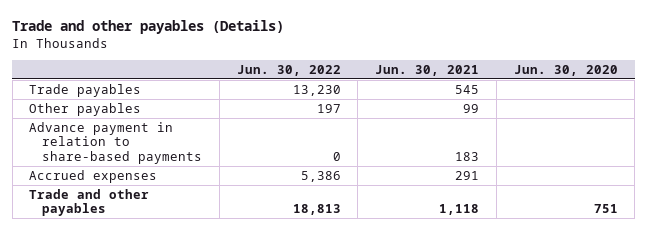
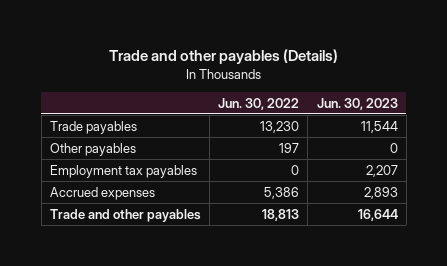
[375,64,480,76] Jun. 30, 2021 -> none
[513,64,618,76] Jun. 30, 2020 -> none
none -> [316,97,398,110] Jun. 30, 2023
[29,121,203,164] Advance payment in relation to share-based payments -> none
none -> [49,164,197,178] Employment tax payables

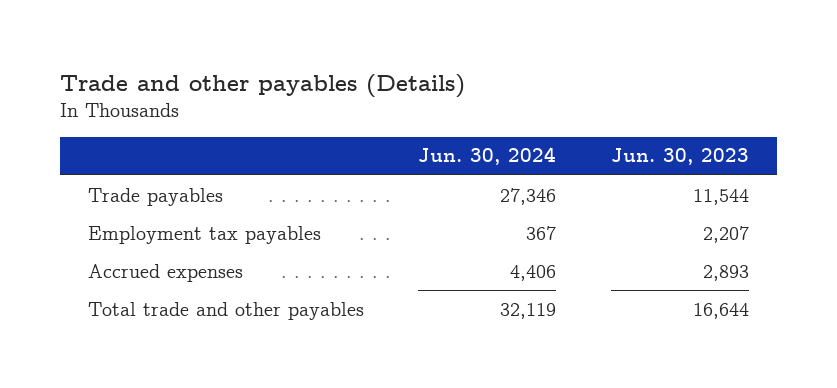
[218,97,300,110] Jun. 30, 2022 -> none
none -> [418,147,557,166] Jun. 30, 2024
[49,142,136,156] Other payables -> none
[49,208,201,222] Trade and other payables -> [87,301,364,320] Total trade and other payables

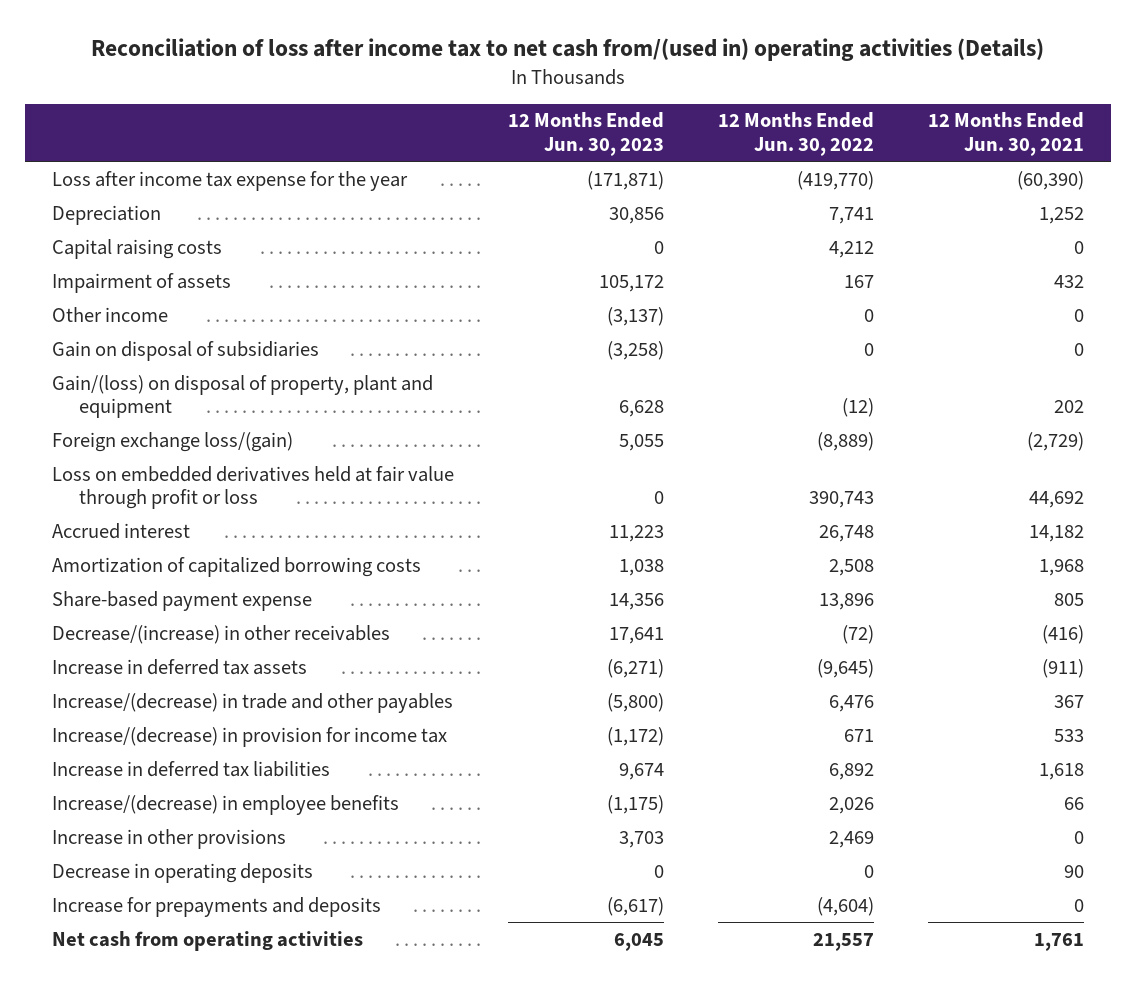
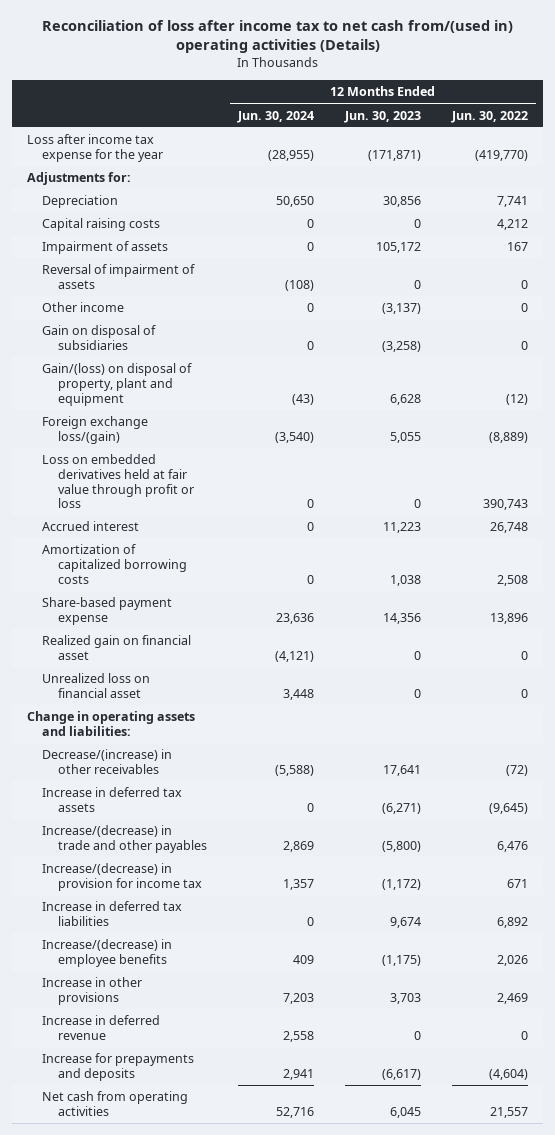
[928,112,1085,157] 12 Months Ended Jun. 30, 2021 -> none
none -> [236,110,314,123] Jun. 30, 2024
none -> [27,172,132,186] Adjustments for:
none -> [42,264,196,289] Reversal of impairment of assets
none -> [42,635,192,660] Realized gain on financial asset
none -> [42,673,151,698] Unrealized loss on financial asset
none -> [27,711,196,736] Change in operating assets and liabilities:
[51,862,313,883] Decrease in operating deposits -> none
none -> [42,1015,161,1040] Increase in deferred revenue

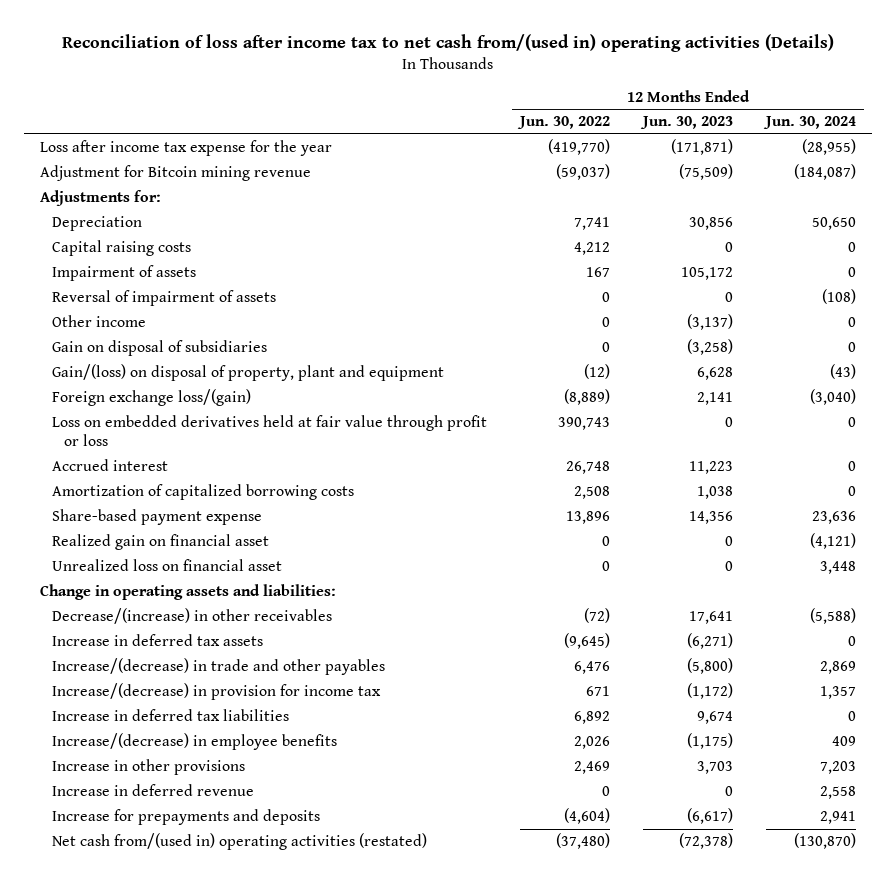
none -> [40,165,312,182] Adjustment for Bitcoin mining revenue
[274,431,314,443] (3,540) -> [809,389,856,406] (3,040)
[389,431,421,443] 5,055 -> [696,392,733,406] 2,141
[42,1091,189,1116] Net cash from operating activities -> [52,833,428,851] Net cash from/(used in) operating activities (restated)
[275,1106,314,1118] 52,716 -> [793,833,856,850] (130,870)
[389,1106,421,1118] 6,045 -> [678,833,733,850] (72,378)
[489,1106,528,1118] 21,557 -> [556,833,611,850] (37,480)

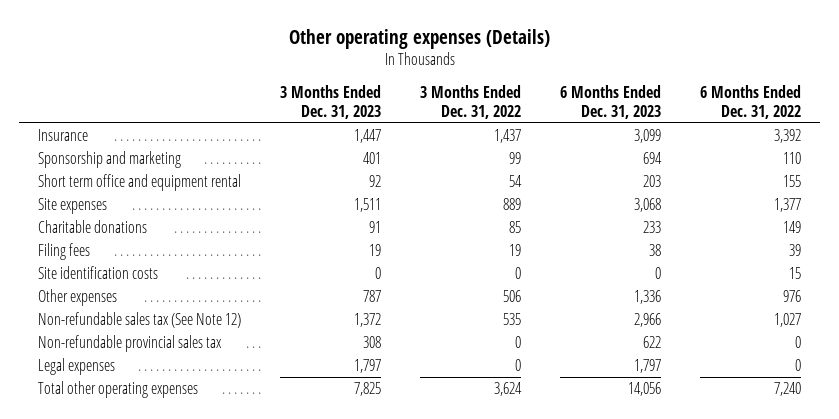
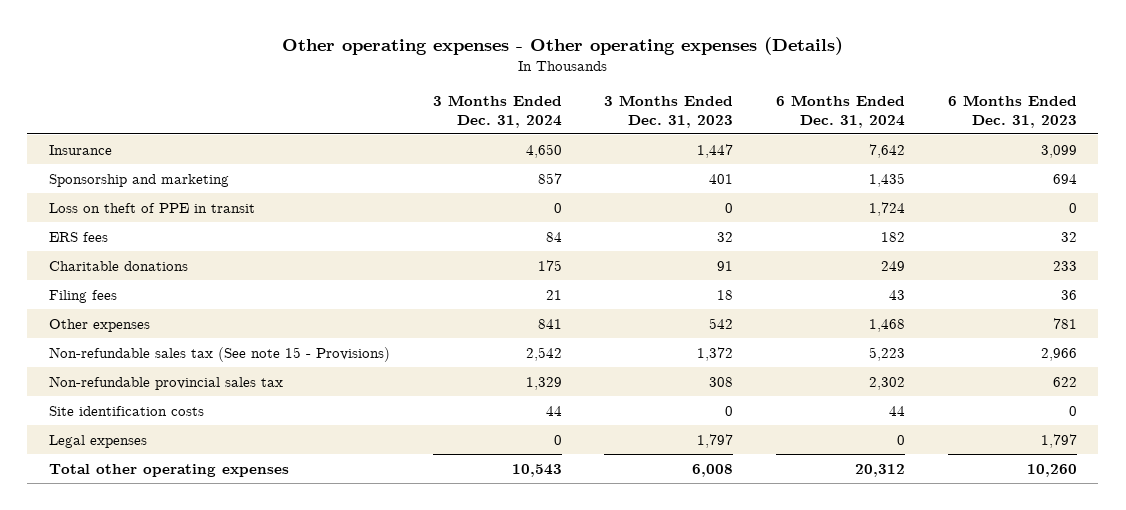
[288,28,550,49] Other operating expenses (Details) -> [281,36,843,55] Other operating expenses - Other operating expenses (Details)
[420,85,522,120] 3 Months Ended Dec. 31, 2022 -> none
[699,85,801,120] 6 Months Ended Dec. 31, 2022 -> none
none -> [432,95,562,128] 3 Months Ended Dec. 31, 2024
none -> [776,95,906,128] 6 Months Ended Dec. 31, 2024
[38,173,242,191] Short term office and equipment rental -> none
[38,197,108,214] Site expenses -> none
none -> [48,202,255,213] Loss on theft of PPE in transit
none -> [48,231,108,242] ERS fees
[369,243,382,256] 19 -> [717,289,734,300] 18
[648,243,661,256] 38 -> [1060,289,1077,300] 36
[363,289,382,302] 787 -> [709,317,734,329] 542
[633,289,661,304] 1,336 -> [1052,317,1077,329] 781
[38,311,242,328] Non-refundable sales tax (See Note 12) -> [48,346,390,362] Non-refundable sales tax (See note 15 - Provisions)
[38,265,159,279] Site identification costs -> [48,405,204,416] Site identification costs
[354,381,382,396] 7,825 -> [692,463,734,477] 6,008
[627,381,661,396] 14,056 -> [1026,463,1077,477] 10,260

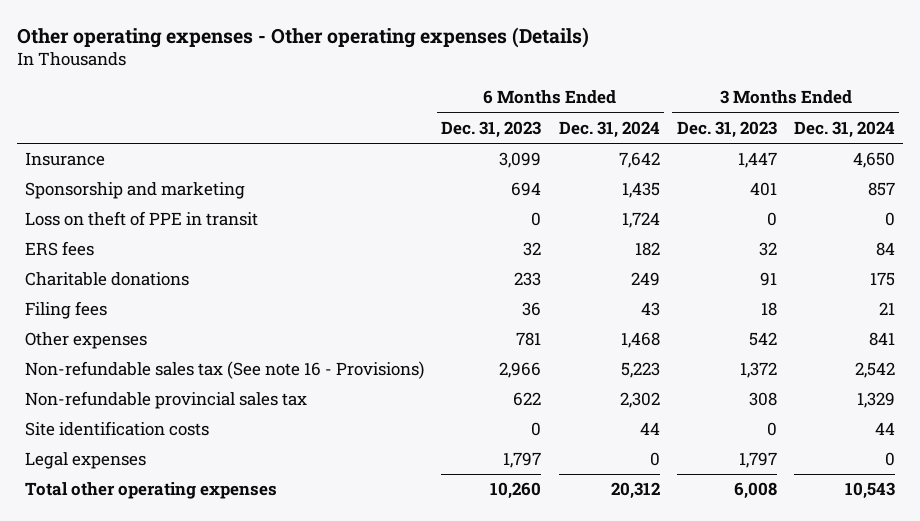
[48,346,390,362] Non-refundable sales tax (See note 15 - Provisions) -> [25,361,425,380] Non-refundable sales tax (See note 16 - Provisions)

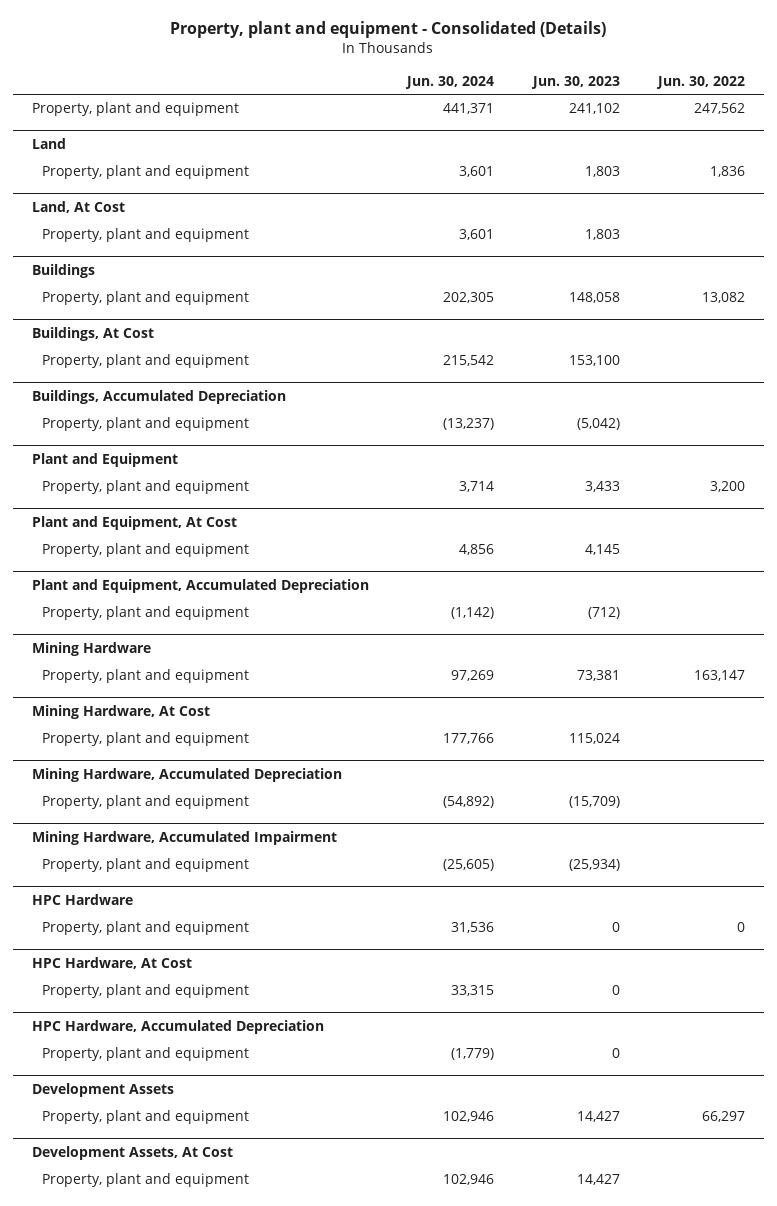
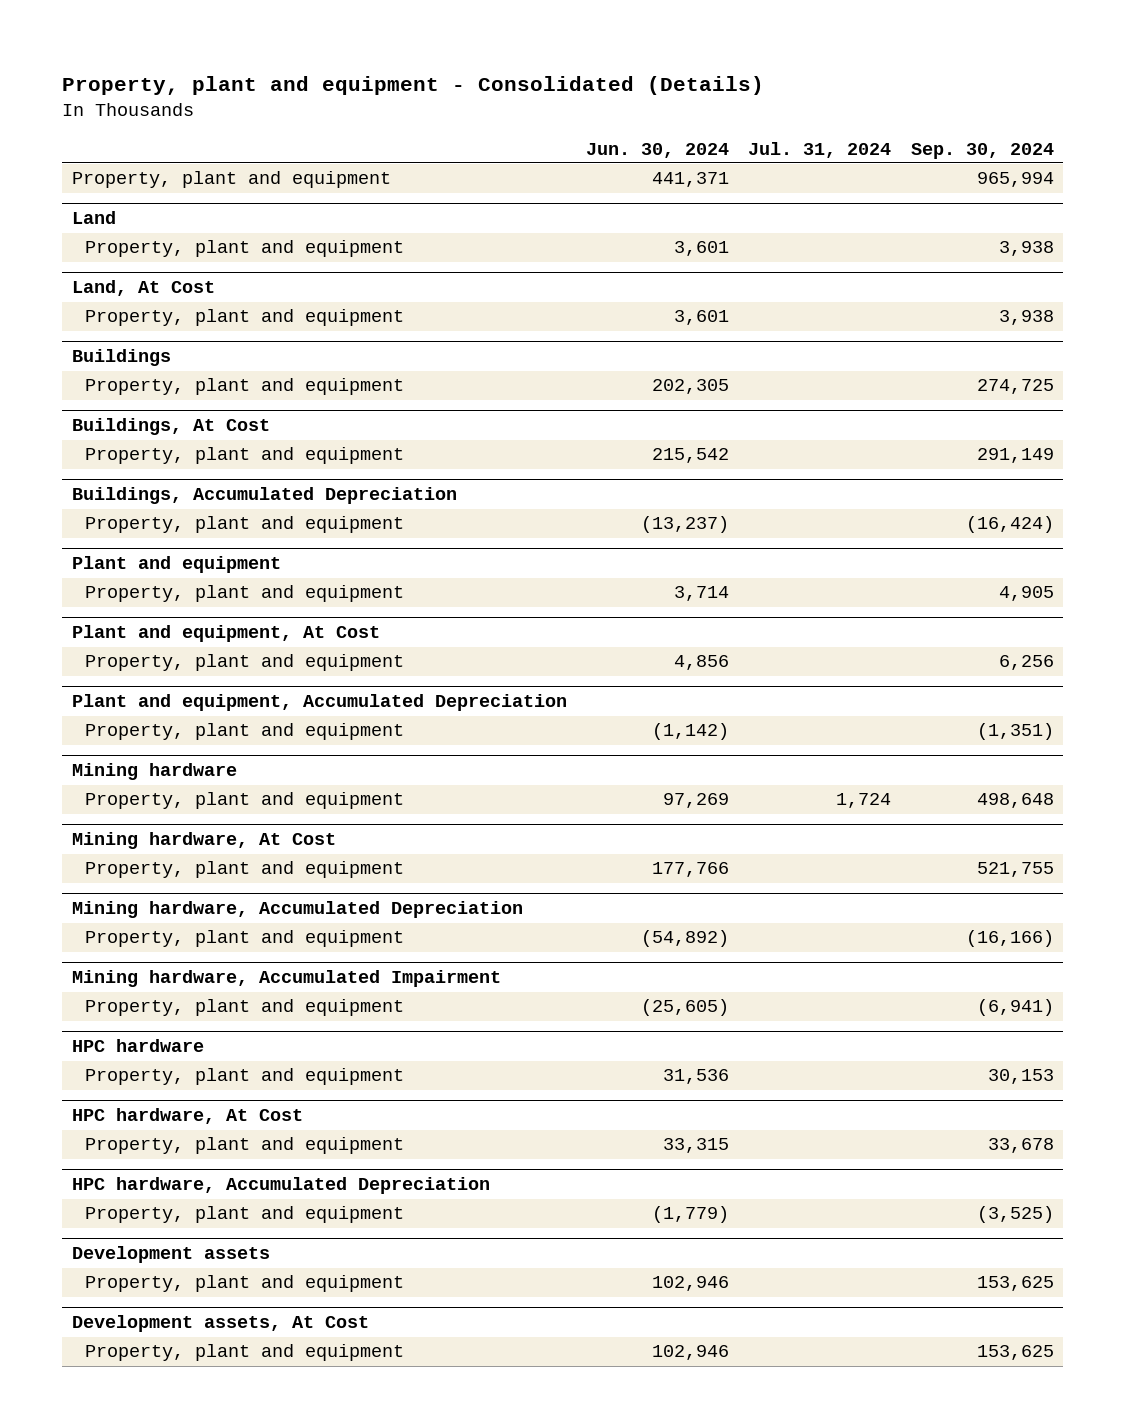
[530,75,620,89] Jun. 30, 2023 -> none
[655,75,745,89] Jun. 30, 2022 -> none
none -> [748,141,892,158] Jul. 31, 2024
none -> [910,142,1054,159] Sep. 30, 2024
[31,453,178,468] Plant and Equipment -> [72,556,282,574] Plant and equipment
[31,516,237,531] Plant and Equipment, At Cost -> [72,625,381,643] Plant and equipment, At Cost
[31,579,369,594] Plant and Equipment, Accumulated Depreciation -> [72,694,568,712] Plant and equipment, Accumulated Depreciation
[31,642,151,657] Mining Hardware -> [72,763,238,781] Mining hardware
[31,705,210,720] Mining Hardware, At Cost -> [72,832,337,850] Mining hardware, At Cost
[31,768,342,783] Mining Hardware, Accumulated Depreciation -> [72,901,524,919] Mining hardware, Accumulated Depreciation
[31,831,337,846] Mining Hardware, Accumulated Impairment -> [72,970,502,988] Mining hardware, Accumulated Impairment
[31,894,133,906] HPC Hardware -> [72,1039,205,1053] HPC hardware
[31,957,192,970] HPC Hardware, At Cost -> [72,1108,304,1125] HPC hardware, At Cost
[31,1020,324,1035] HPC Hardware, Accumulated Depreciation -> [72,1177,491,1195] HPC hardware, Accumulated Depreciation
[31,1083,174,1098] Development Assets -> [72,1246,271,1264] Development assets
[31,1146,233,1161] Development Assets, At Cost -> [72,1315,370,1333] Development assets, At Cost

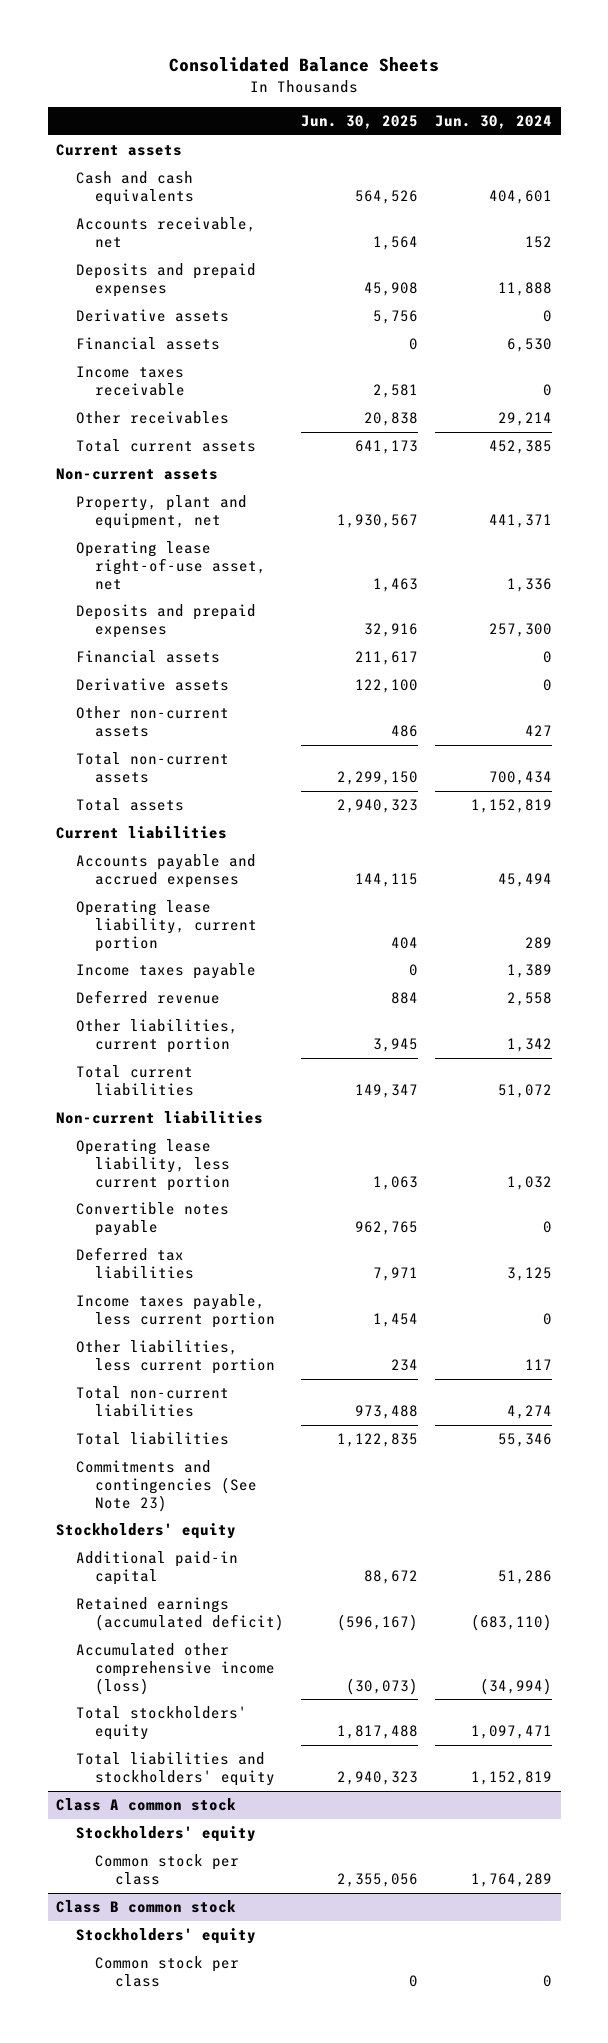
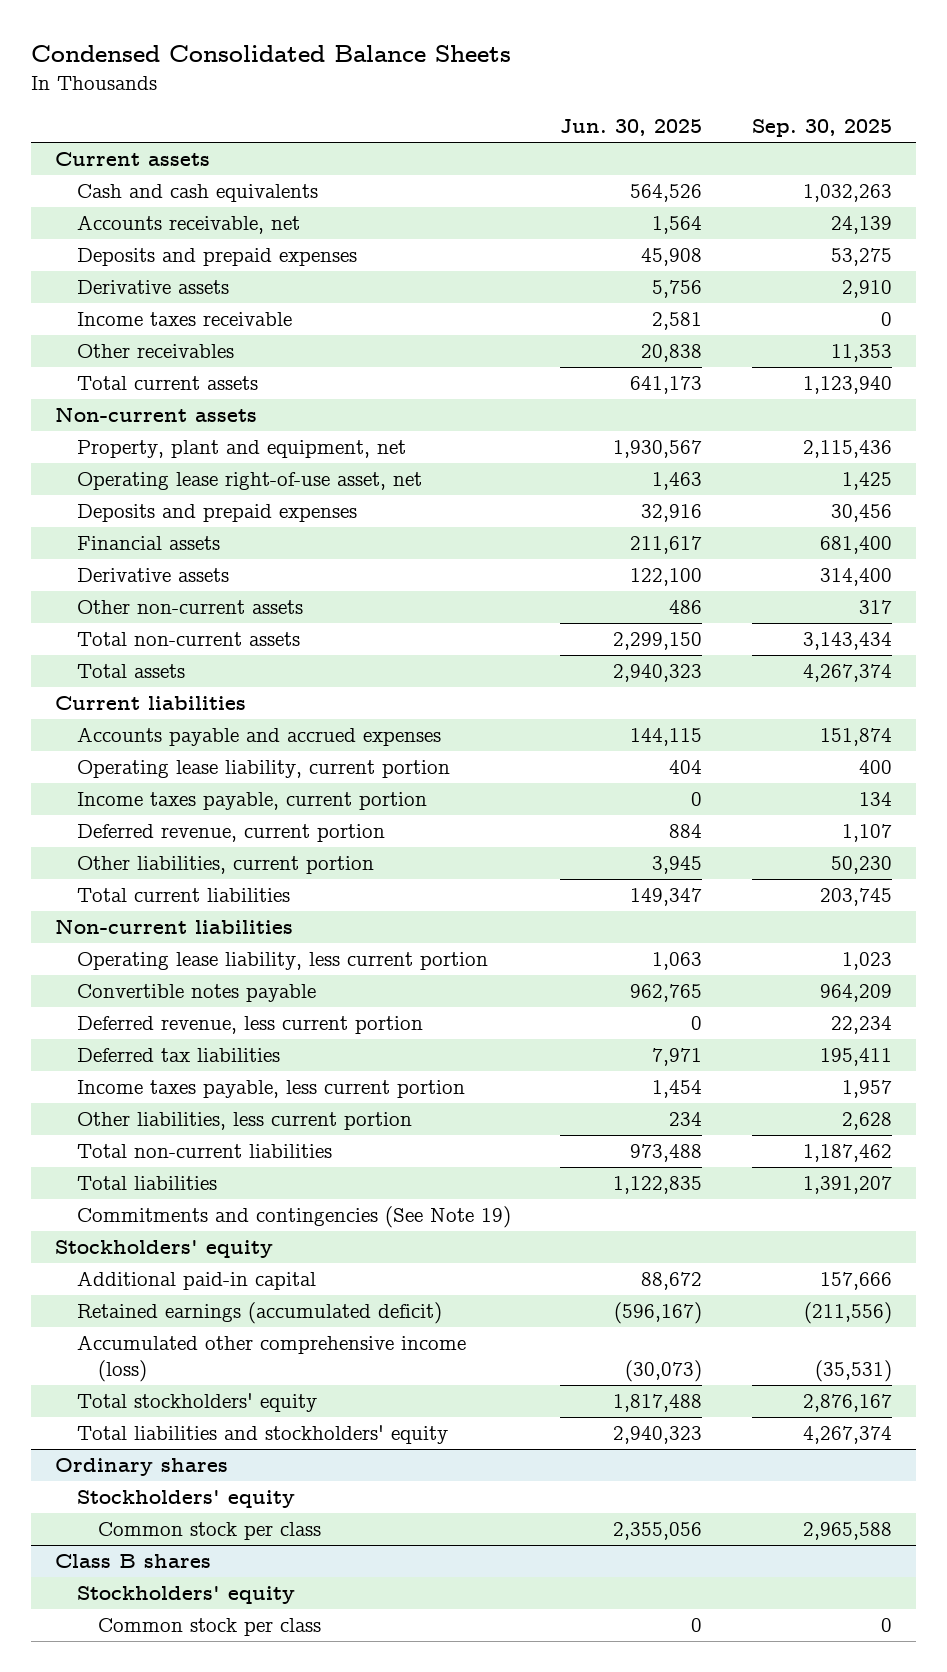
[169,57,440,73] Consolidated Balance Sheets -> [30,45,511,63] Condensed Consolidated Balance Sheets
[435,115,553,130] Jun. 30, 2024 -> none
none -> [751,119,892,138] Sep. 30, 2025
[75,337,220,351] Financial assets -> none
[75,963,256,980] Income taxes payable -> [76,792,427,811] Income taxes payable, current portion
[75,990,220,1005] Deferred revenue -> [76,824,385,843] Deferred revenue, current portion
none -> [76,1016,423,1035] Deferred revenue, less current portion
[75,1460,258,1512] Commitments and contingencies (See Note 23) -> [76,1206,511,1229] Commitments and contingencies (See Note 19)
[56,1798,237,1812] Class A common stock -> [55,1458,229,1477] Ordinary shares
[56,1900,237,1914] Class B common stock -> [55,1554,212,1569] Class B shares

